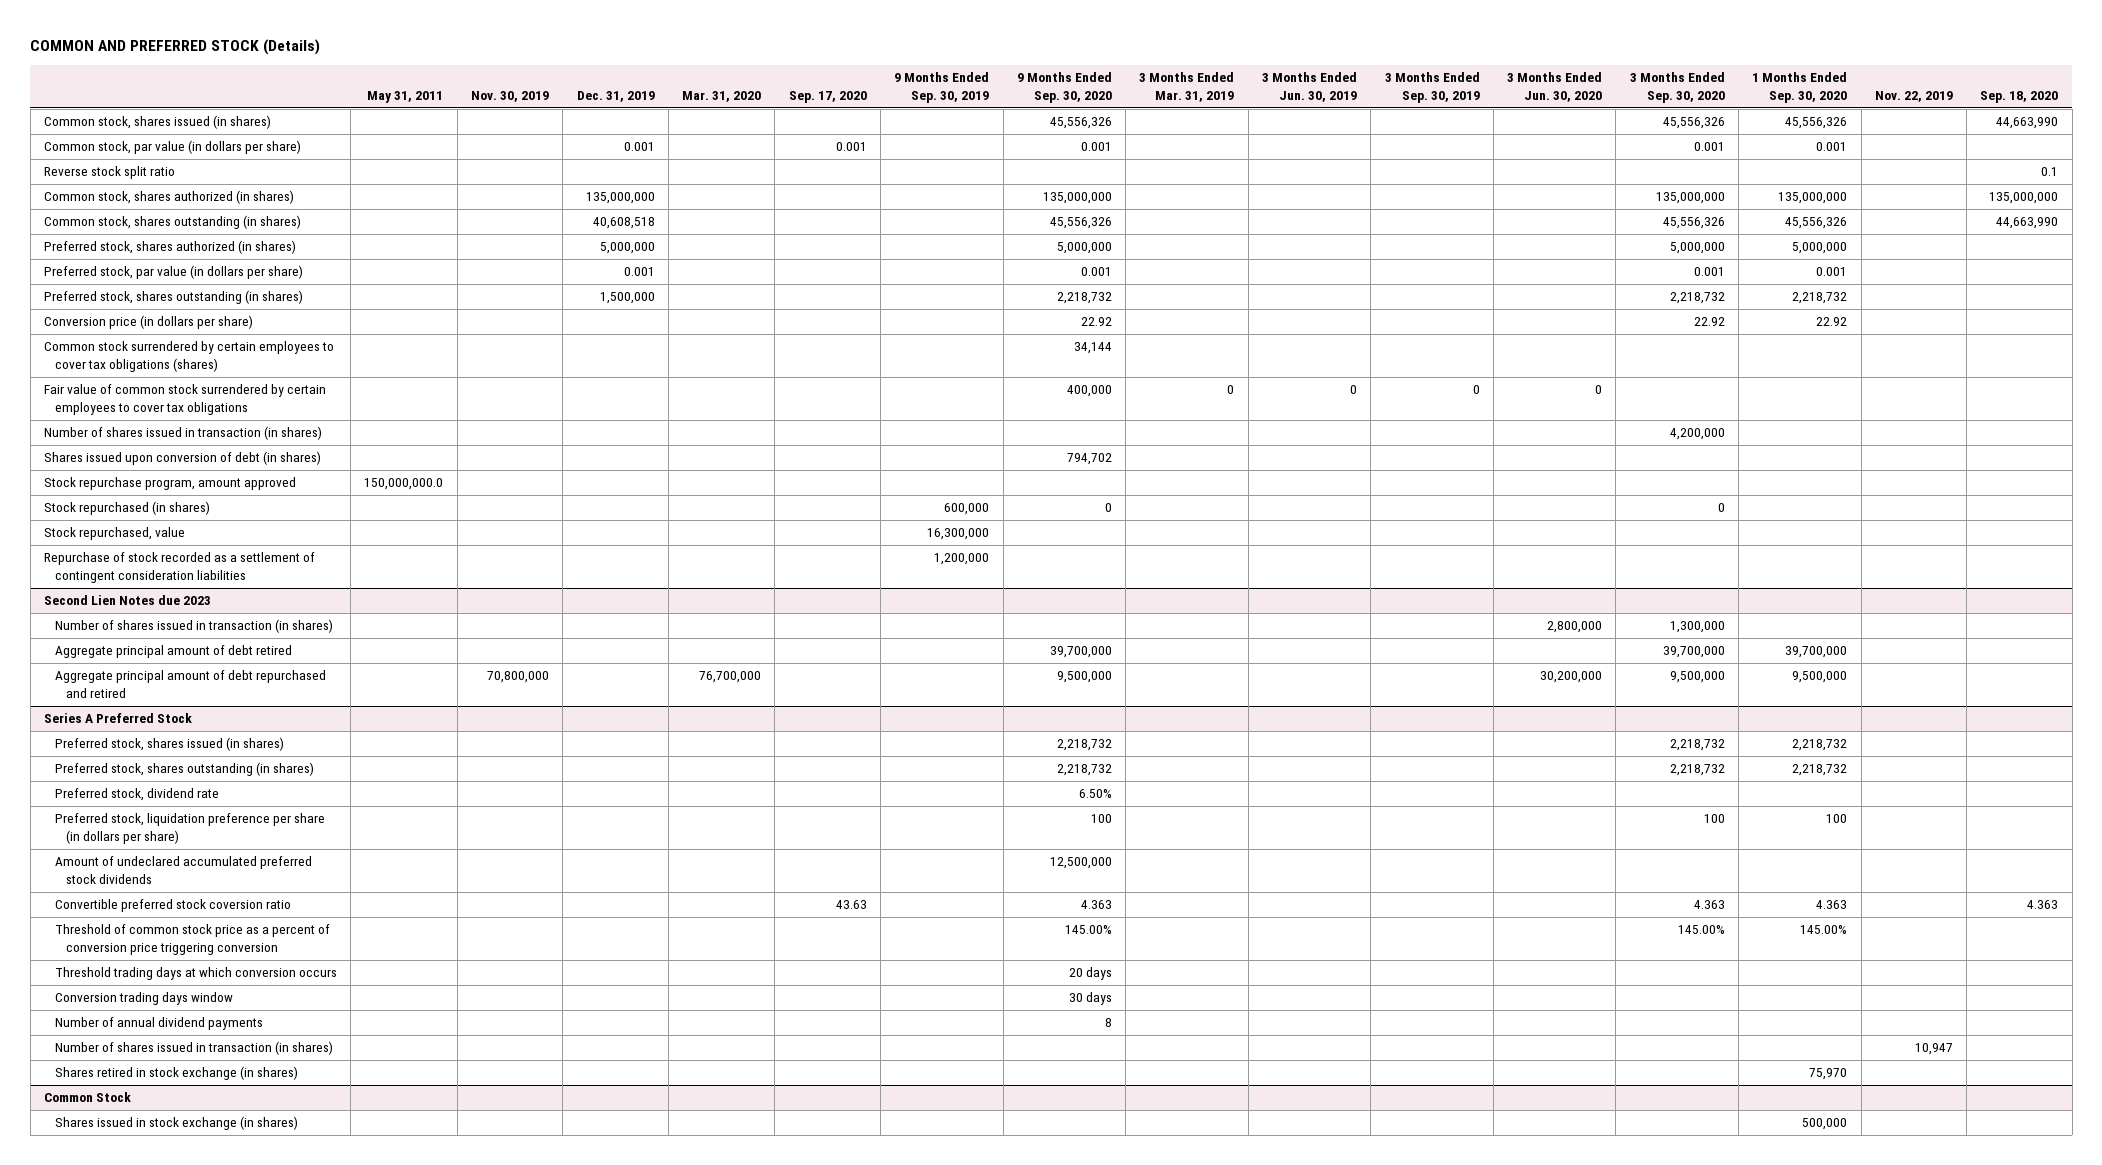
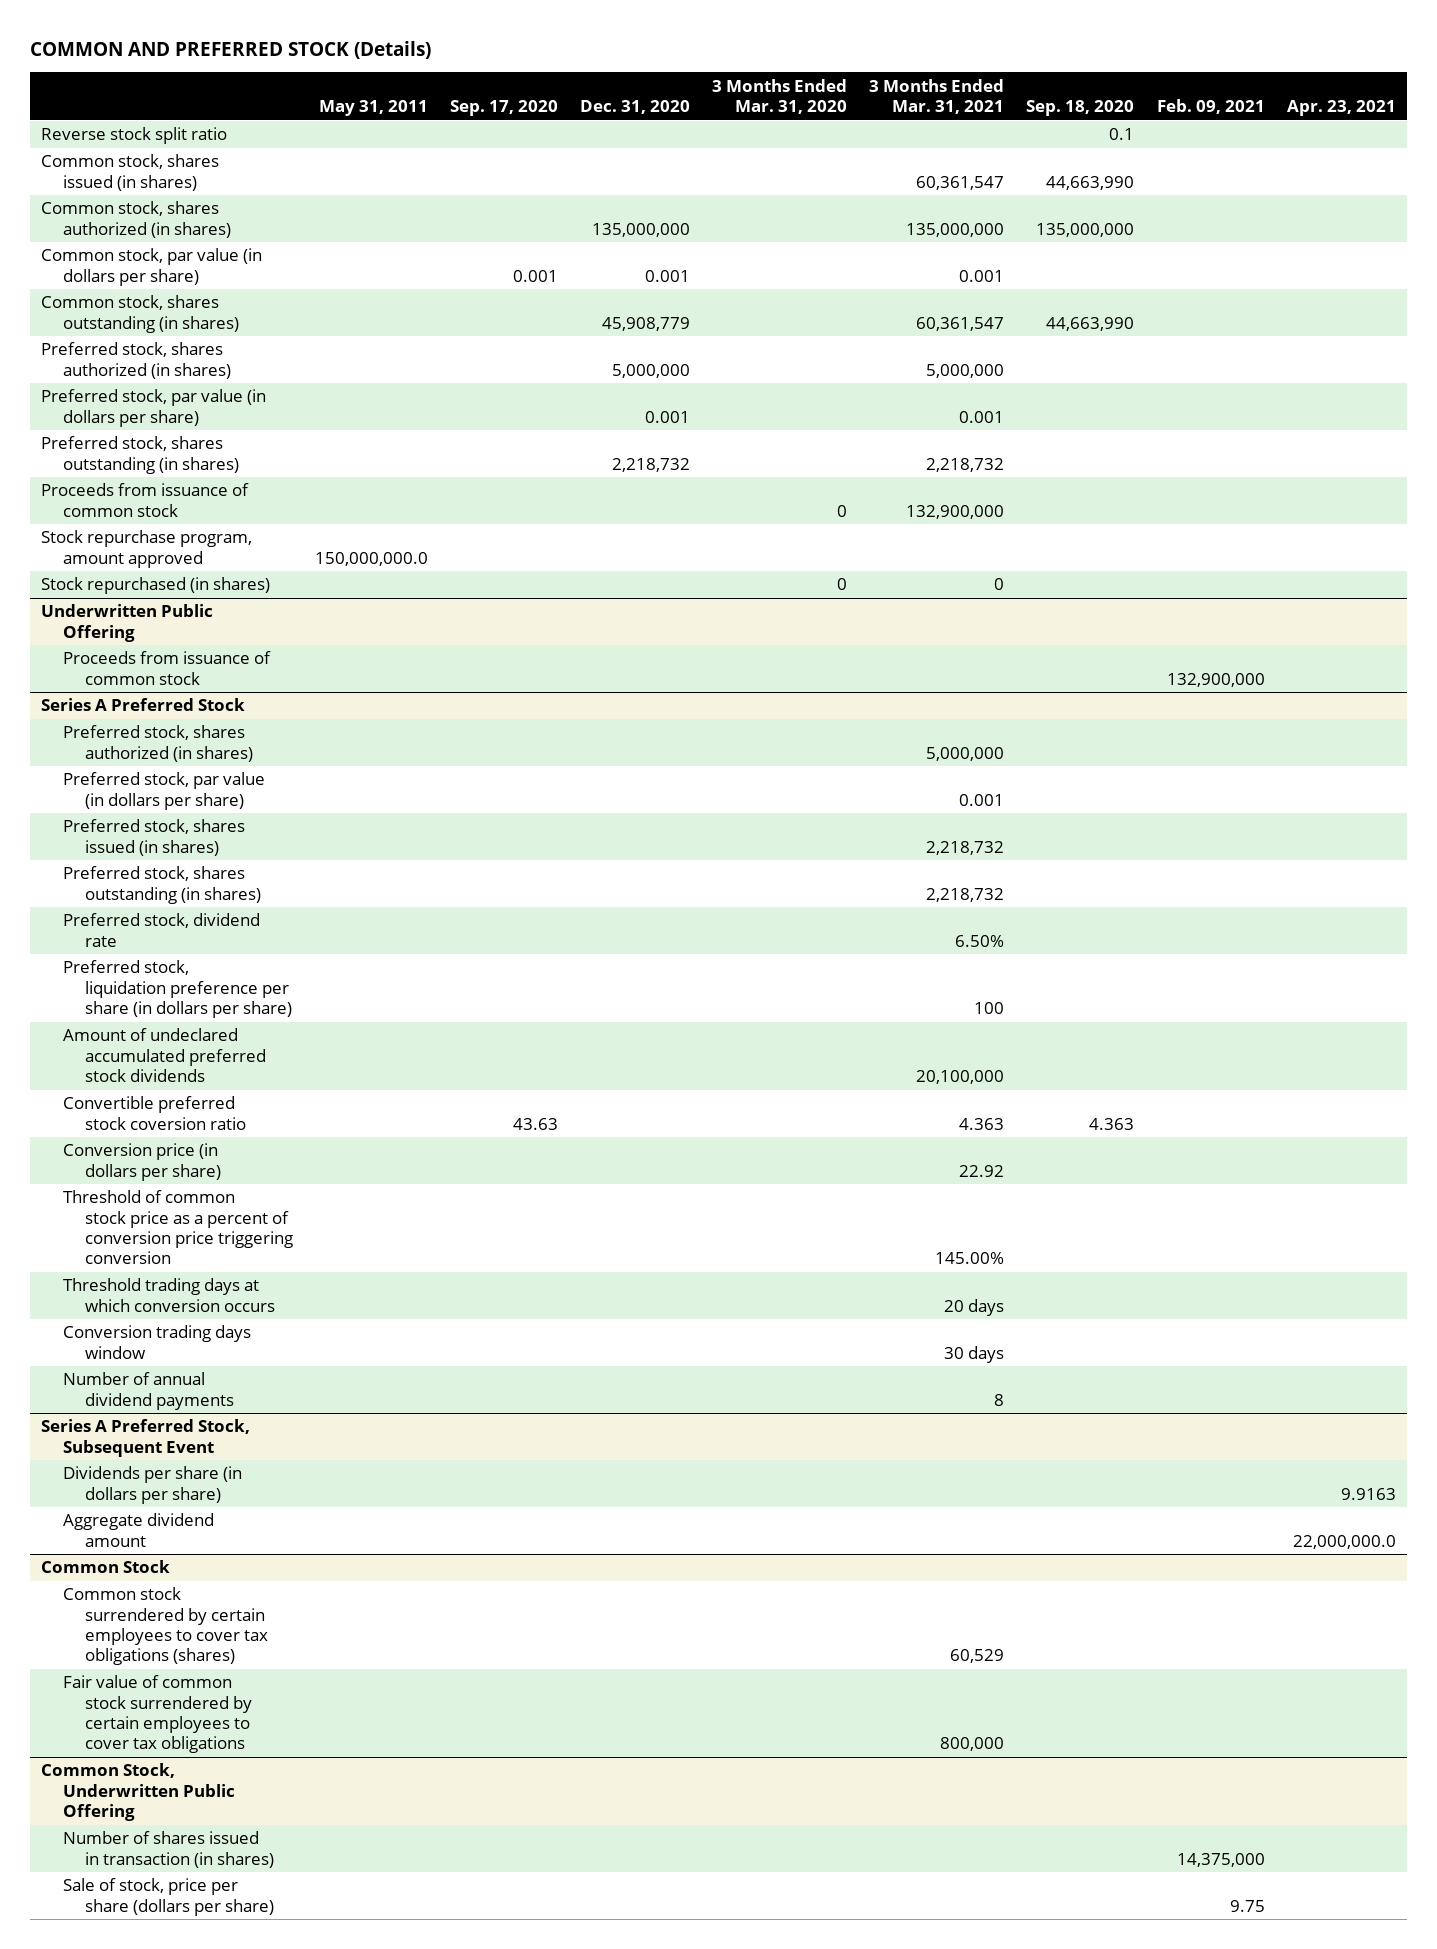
[470,90,549,102] Nov. 30, 2019 -> none
[576,90,655,102] Dec. 31, 2019 -> none
[682,90,762,102] Mar. 31, 2020 -> none
[894,72,990,103] 9 Months Ended Sep. 30, 2019 -> none
[1016,72,1112,103] 9 Months Ended Sep. 30, 2020 -> none
[1139,72,1235,102] 3 Months Ended Mar. 31, 2019 -> none
[1261,72,1357,102] 3 Months Ended Jun. 30, 2019 -> none
[1384,72,1480,103] 3 Months Ended Sep. 30, 2019 -> none
[1507,72,1603,102] 3 Months Ended Jun. 30, 2020 -> none
[1629,72,1725,103] 3 Months Ended Sep. 30, 2020 -> none
[1752,72,1848,103] 1 Months Ended Sep. 30, 2020 -> none
[1874,90,1953,102] Nov. 22, 2019 -> none
none -> [580,99,691,114] Dec. 31, 2020
none -> [712,78,848,114] 3 Months Ended Mar. 31, 2020
none -> [869,78,1005,114] 3 Months Ended Mar. 31, 2021
none -> [1156,98,1265,114] Feb. 09, 2021
none -> [1286,99,1396,116] Apr. 23, 2021
[43,115,271,130] Common stock, shares issued (in shares) -> [41,154,220,191] Common stock, shares issued (in shares)
[43,140,301,155] Common stock, par value (in dollars per share) -> [41,248,263,286] Common stock, par value (in dollars per share)
[43,315,253,330] Conversion price (in dollars per share) -> none
[43,341,334,372] Common stock surrendered by certain employees to cover tax obligations (shares) -> none
[43,384,326,415] Fair value of common stock surrendered by certain employees to cover tax obligations -> none
[43,426,322,441] Number of shares issued in transaction (in shares) -> none
[43,451,321,466] Shares issued upon conversion of debt (in shares) -> none
none -> [41,483,250,517] Proceeds from issuance of common stock
[43,527,185,541] Stock repurchased, value -> none
[43,552,315,583] Repurchase of stock recorded as a settlement of contingent consideration liabilities -> none
[43,595,211,606] Second Lien Notes due 2023 -> none
[54,619,333,634] Number of shares issued in transaction (in shares) -> none
[54,645,292,659] Aggregate principal amount of debt retired -> none
[54,670,326,698] Aggregate principal amount of debt repurchased and retired -> none
none -> [41,604,214,642] Underwritten Public Offering
none -> [63,651,272,685] Proceeds from issuance of common stock
none -> [63,725,254,762] Preferred stock, shares authorized (in shares)
none -> [63,772,266,810] Preferred stock, par value (in dollars per share)
none -> [63,1143,222,1181] Conversion price (in dollars per share)
[54,1041,333,1056] Number of shares issued in transaction (in shares) -> none
[54,1066,298,1081] Shares retired in stock exchange (in shares) -> none
none -> [41,1419,251,1457] Series A Preferred Stock, Subsequent Event
none -> [63,1466,243,1504] Dividends per share (in dollars per share)
none -> [63,1513,215,1547] Aggregate dividend amount
[54,1116,298,1131] Shares issued in stock exchange (in shares) -> none
none -> [63,1587,269,1665] Common stock surrendered by certain employees to cover tax obligations (shares)
none -> [63,1675,253,1753] Fair value of common stock surrendered by certain employees to cover tax obligations
none -> [41,1763,236,1821] Common Stock, Underwritten Public Offering
none -> [63,1831,275,1868] Number of shares issued in transaction (in shares)
none -> [63,1878,275,1916] Sale of stock, price per share (dollars per share)

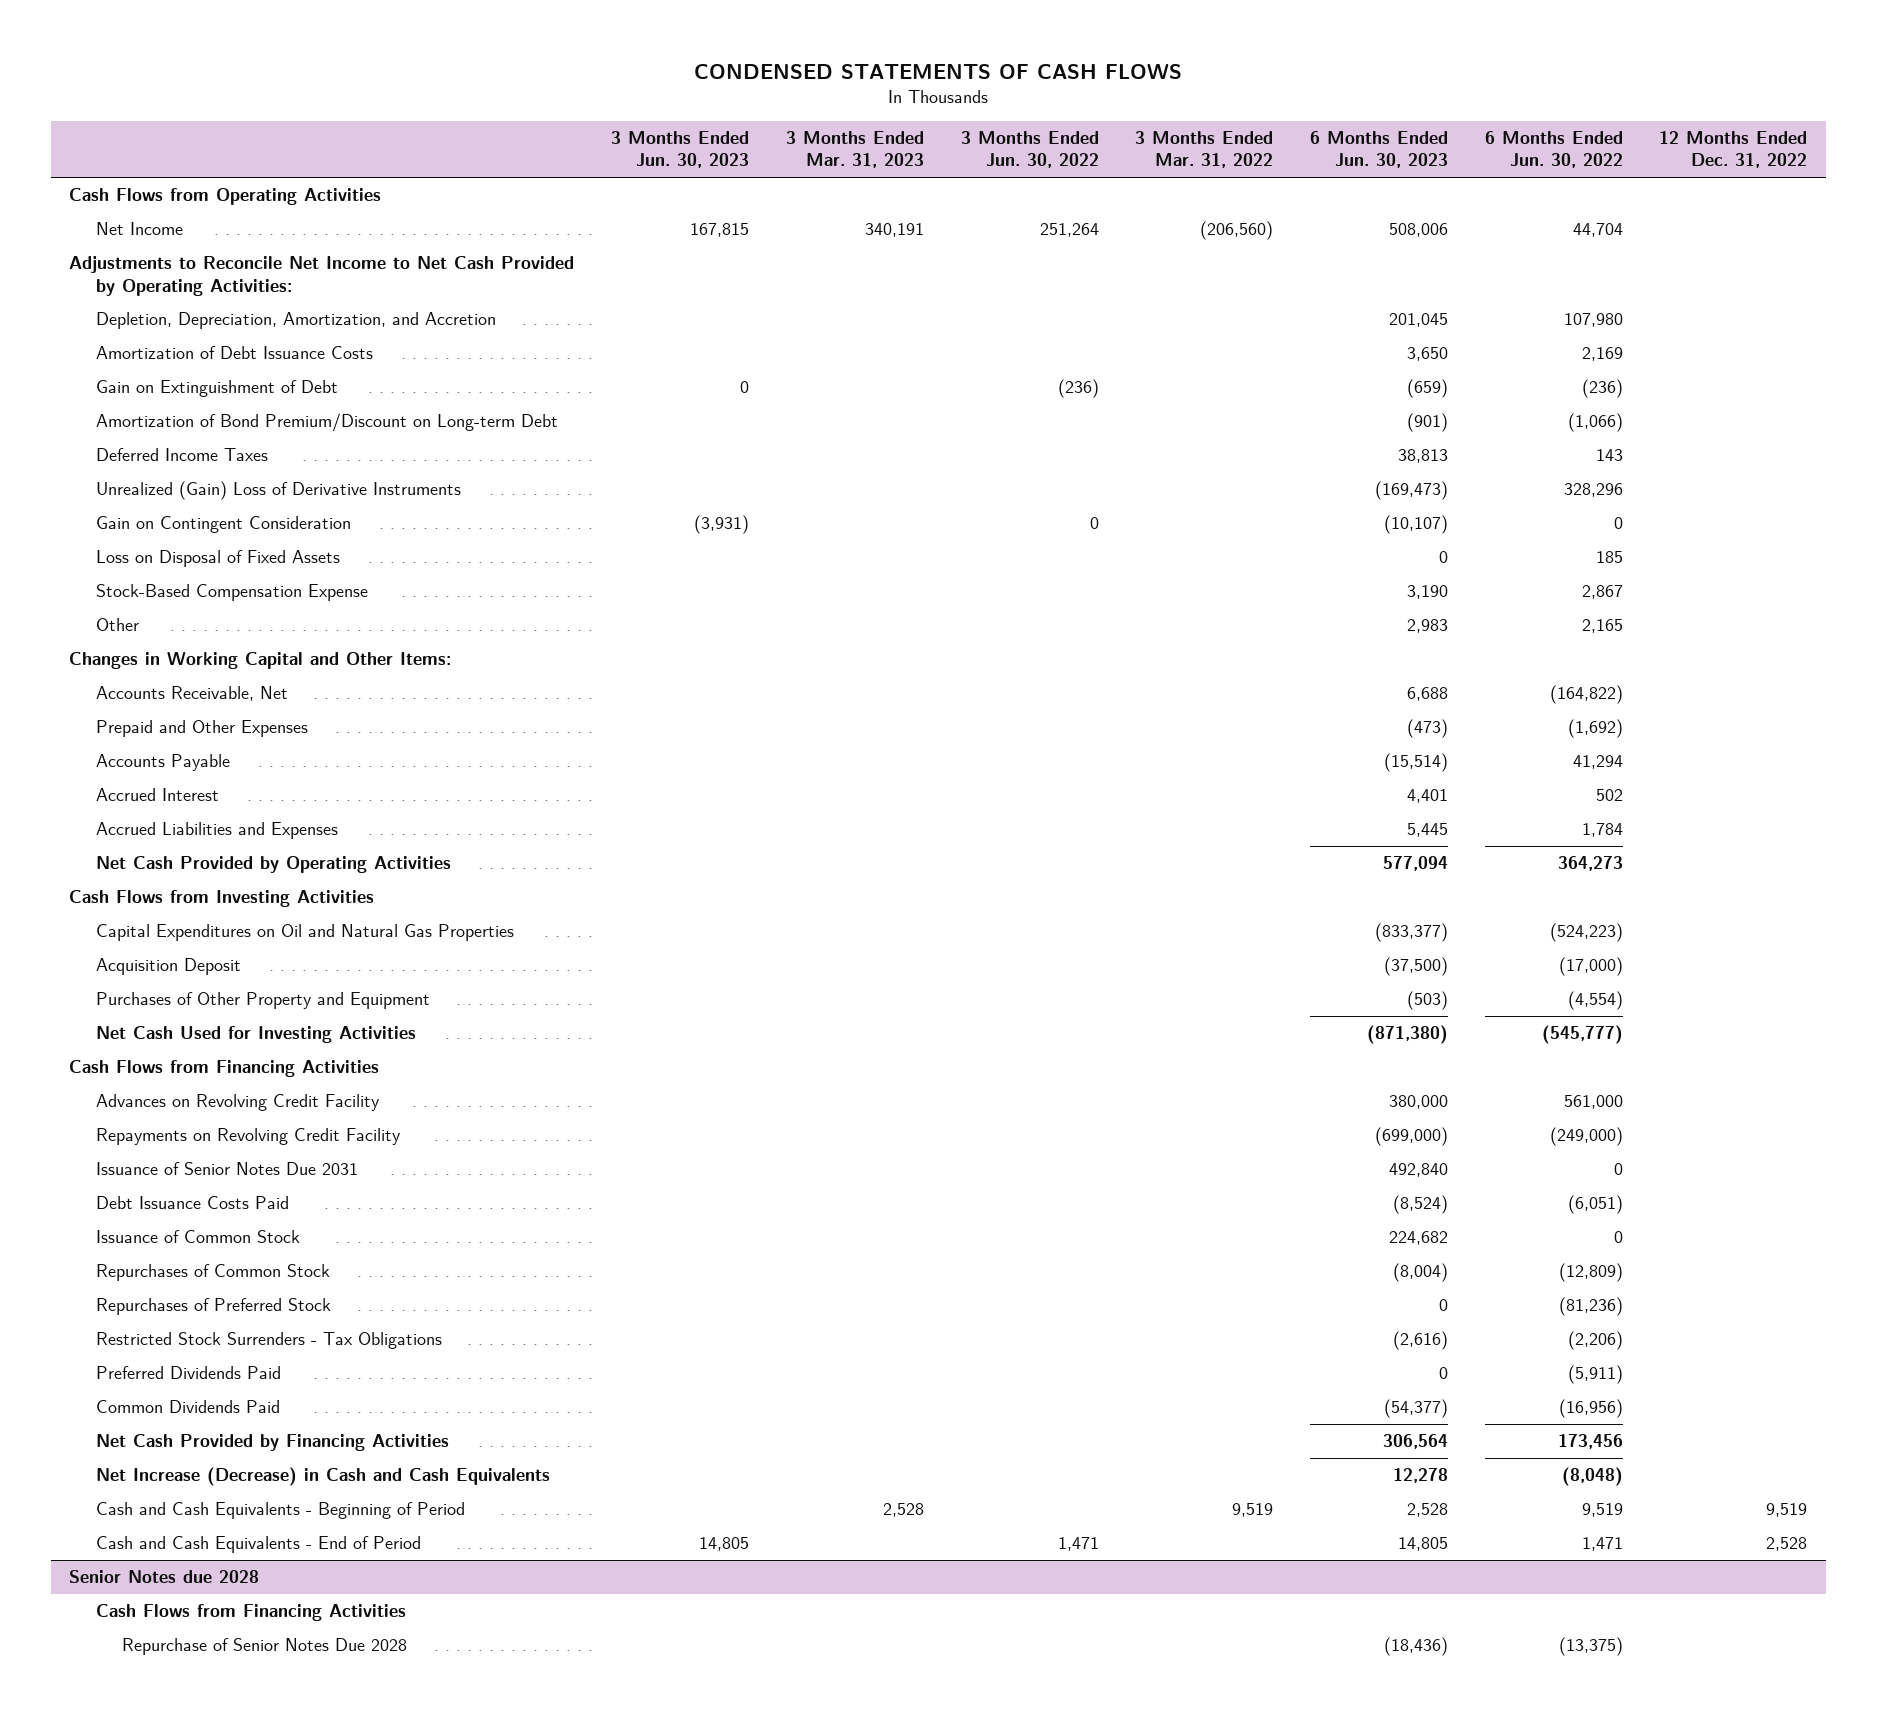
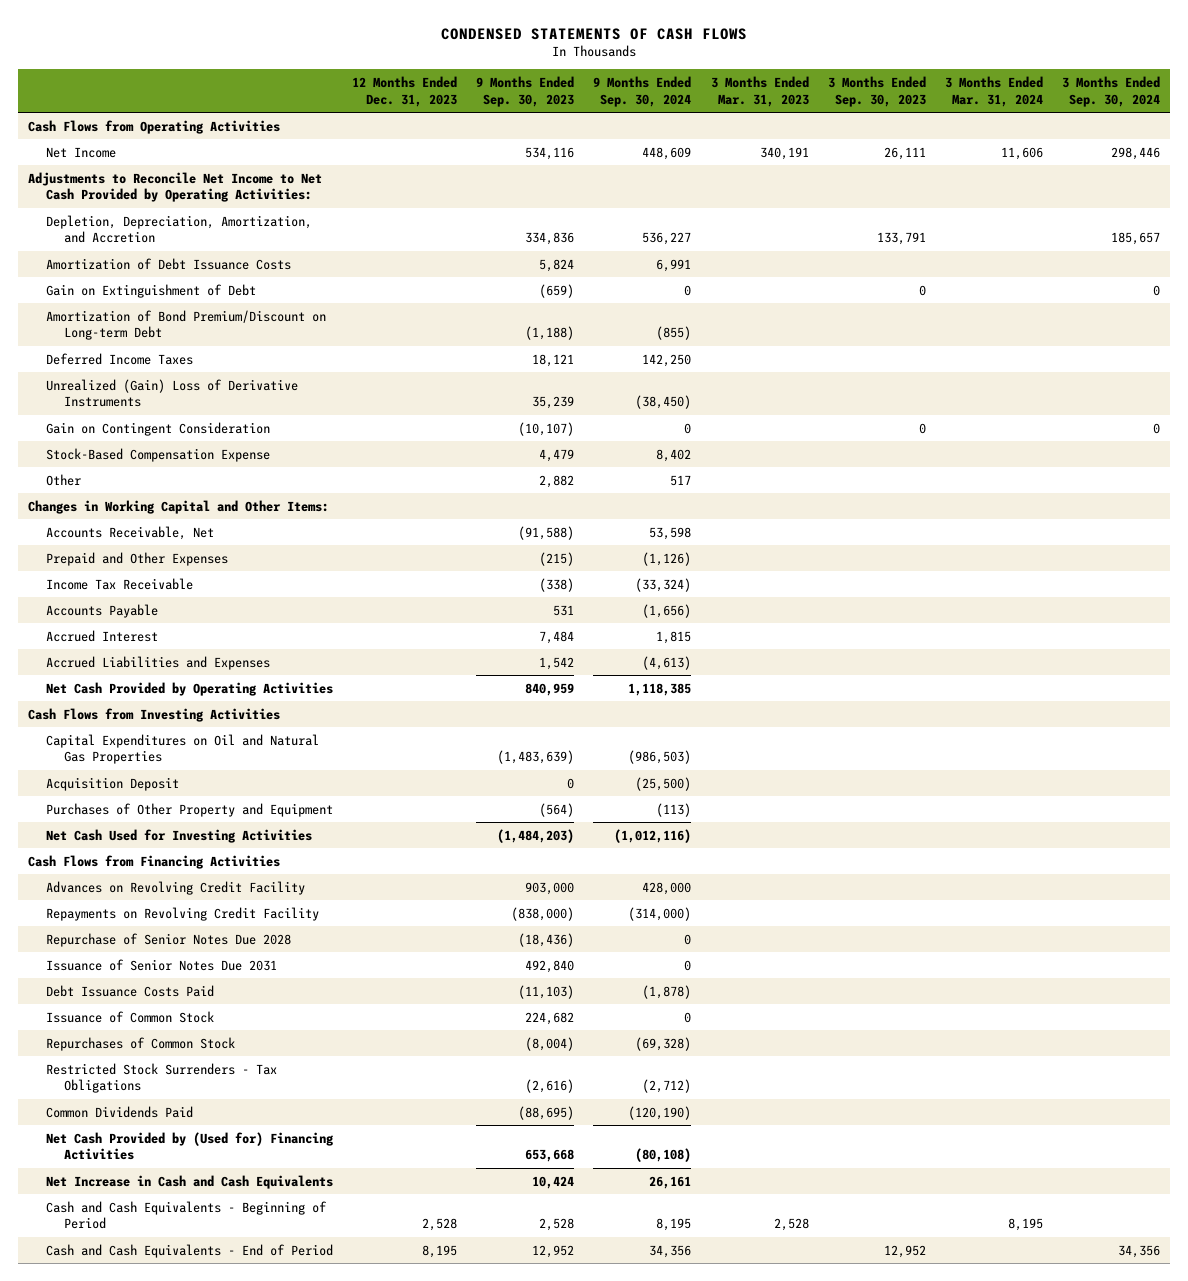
[611,131,750,169] 3 Months Ended Jun. 30, 2023 -> none
[960,131,1099,169] 3 Months Ended Jun. 30, 2022 -> none
[1135,131,1274,169] 3 Months Ended Mar. 31, 2022 -> none
[1309,131,1448,169] 6 Months Ended Jun. 30, 2023 -> none
[1484,131,1623,169] 6 Months Ended Jun. 30, 2022 -> none
[1659,131,1808,169] 12 Months Ended Dec. 31, 2022 -> none
none -> [351,76,457,107] 12 Months Ended Dec. 31, 2023
none -> [476,76,575,107] 9 Months Ended Sep. 30, 2023
none -> [593,76,692,107] 9 Months Ended Sep. 30, 2024
none -> [827,76,926,107] 3 Months Ended Sep. 30, 2023
none -> [945,76,1044,107] 3 Months Ended Mar. 31, 2024
none -> [1062,76,1161,107] 3 Months Ended Sep. 30, 2024
[95,550,340,568] Loss on Disposal of Fixed Assets -> none
none -> [45,577,193,590] Income Tax Receivable
none -> [45,932,291,947] Repurchase of Senior Notes Due 2028
[95,1298,331,1316] Repurchases of Preferred Stock -> none
[95,1366,281,1380] Preferred Dividends Paid -> none
[95,1434,449,1452] Net Cash Provided by Financing Activities -> [45,1131,334,1161] Net Cash Provided by (Used for) Financing Activities
[95,1467,550,1487] Net Increase (Decrease) in Cash and Cash Equivalents -> [45,1174,333,1189] Net Increase in Cash and Cash Equivalents
[69,1570,260,1584] Senior Notes due 2028 -> none
[95,1604,406,1622] Cash Flows from Financing Activities -> none
[122,1638,408,1656] Repurchase of Senior Notes Due 2028 -> none

